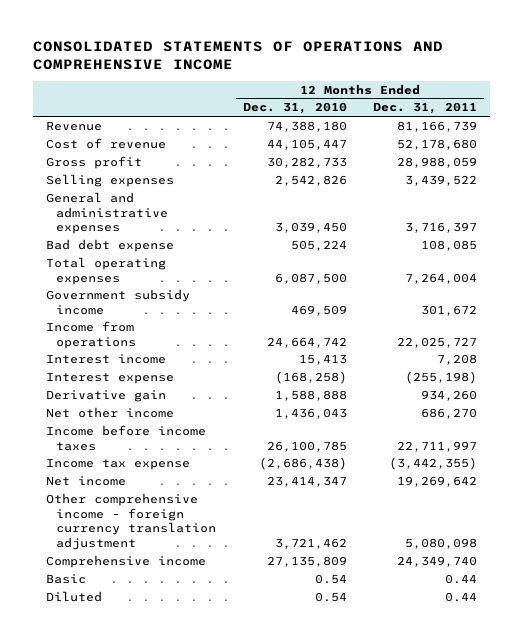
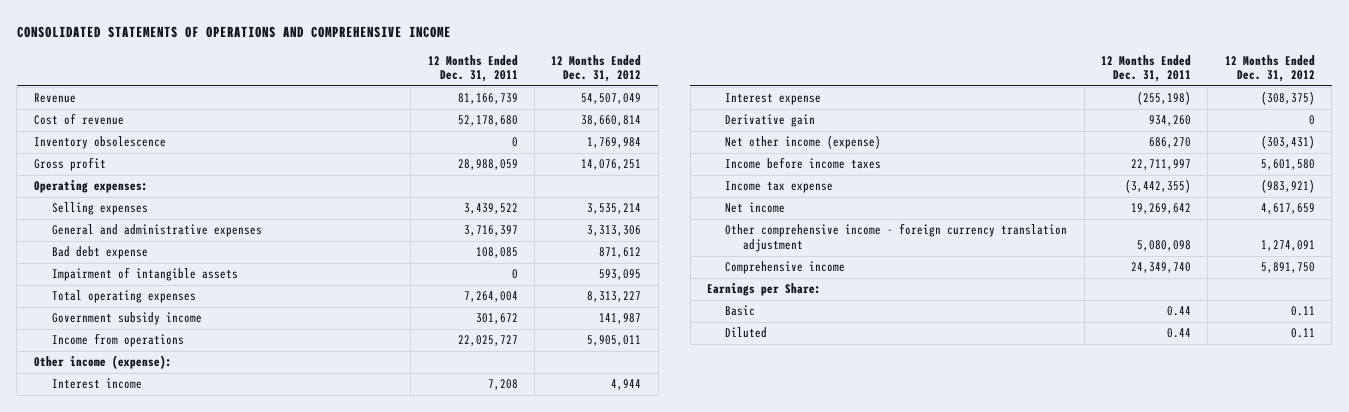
[242,102,347,115] Dec. 31, 2010 -> none
none -> [551,54,642,83] 12 Months Ended Dec. 31, 2012
none -> [33,136,166,150] Inventory obsolescence
none -> [33,180,148,194] Operating expenses:
none -> [51,267,238,282] Impairment of intangible assets
none -> [33,355,172,370] Other income (expense):
[45,406,174,418] Net other income -> [725,135,882,150] Net other income (expense)
none -> [707,283,822,297] Earnings per Share:

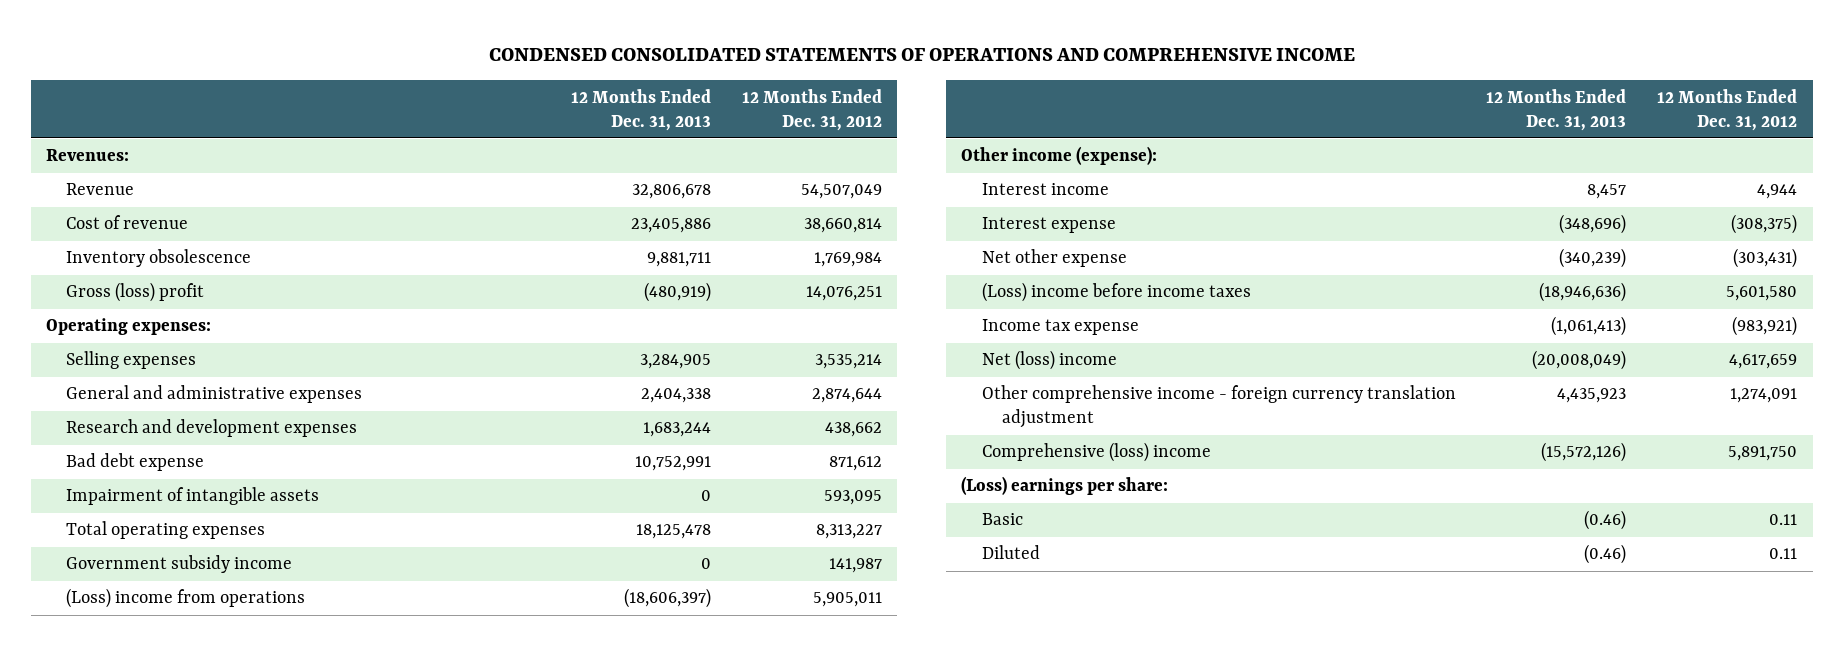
[16,25,451,38] CONSOLIDATED STATEMENTS OF OPERATIONS AND COMPREHENSIVE INCOME -> [488,47,1355,61] CONDENSED CONSOLIDATED STATEMENTS OF OPERATIONS AND COMPREHENSIVE INCOME
[427,54,518,83] 12 Months Ended Dec. 31, 2011 -> none
none -> [571,88,712,131] 12 Months Ended Dec. 31, 2013
none -> [46,149,130,162] Revenues:
[33,157,106,172] Gross profit -> [66,282,205,303] Gross (loss) profit
[587,225,642,237] 3,313,306 -> [811,388,882,404] 2,874,644
none -> [66,419,358,438] Research and development expenses
[51,333,184,348] Income from operations -> [66,588,306,609] (Loss) income from operations
[725,114,816,128] Derivative gain -> none
[725,135,882,150] Net other income (expense) -> [981,249,1127,268] Net other expense
[725,157,882,170] Income before income taxes -> [981,282,1251,303] (Loss) income before income taxes
[725,202,786,214] Net income -> [981,350,1117,371] Net (loss) income
[725,261,846,275] Comprehensive income -> [981,442,1211,463] Comprehensive (loss) income
[707,283,822,297] Earnings per Share: -> [961,476,1169,496] (Loss) earnings per share:

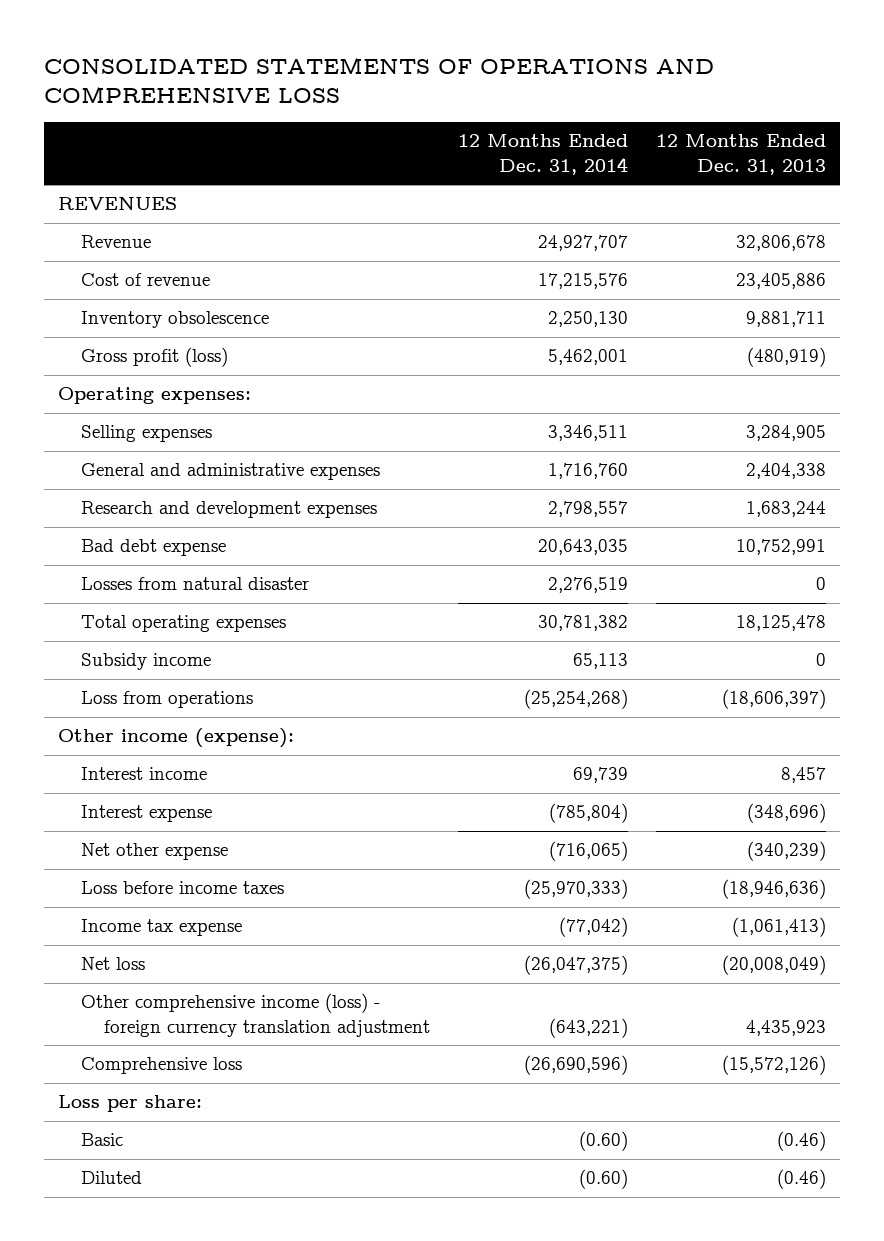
[488,47,1355,61] CONDENSED CONSOLIDATED STATEMENTS OF OPERATIONS AND COMPREHENSIVE INCOME -> [44,56,715,104] CONSOLIDATED STATEMENTS OF OPERATIONS AND COMPREHENSIVE LOSS
[741,88,882,131] 12 Months Ended Dec. 31, 2012 -> none
none -> [458,134,629,175] 12 Months Ended Dec. 31, 2014
[46,149,130,162] Revenues: -> [58,197,178,211] REVENUES
[66,282,205,303] Gross (loss) profit -> [81,347,229,368] Gross profit (loss)
[66,487,320,506] Impairment of intangible assets -> none
none -> [81,577,310,591] Losses from natural disaster
[66,555,293,574] Government subsidy income -> [81,653,212,671] Subsidy income
[66,588,306,609] (Loss) income from operations -> [81,691,254,709] Loss from operations
[981,282,1251,303] (Loss) income before income taxes -> [81,881,285,895] Loss before income taxes
[981,350,1117,371] Net (loss) income -> [81,957,146,971] Net loss
[981,385,1456,429] Other comprehensive income - foreign currency translation adjustment -> [81,993,431,1037] Other comprehensive income (loss) - foreign currency translation adjustment
[981,442,1211,463] Comprehensive (loss) income -> [81,1057,243,1075] Comprehensive loss
[961,476,1169,496] (Loss) earnings per share: -> [58,1095,203,1113] Loss per share:

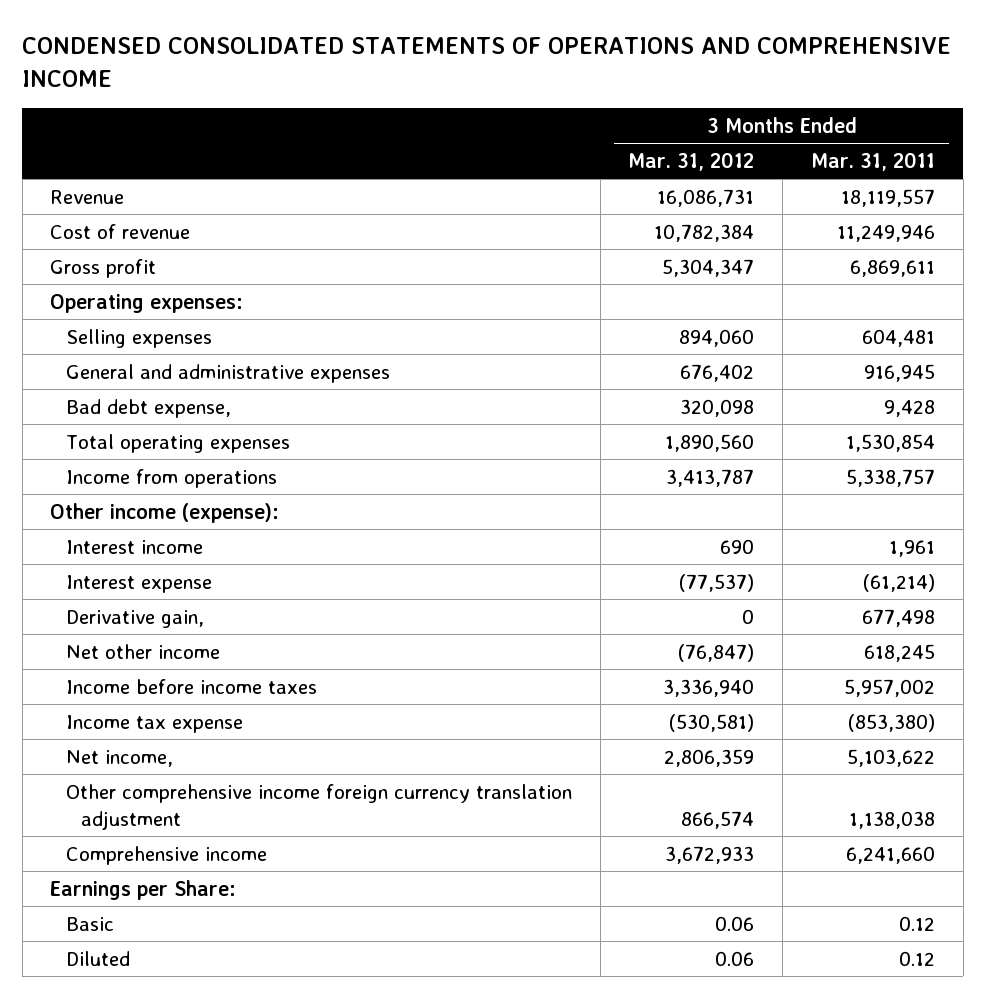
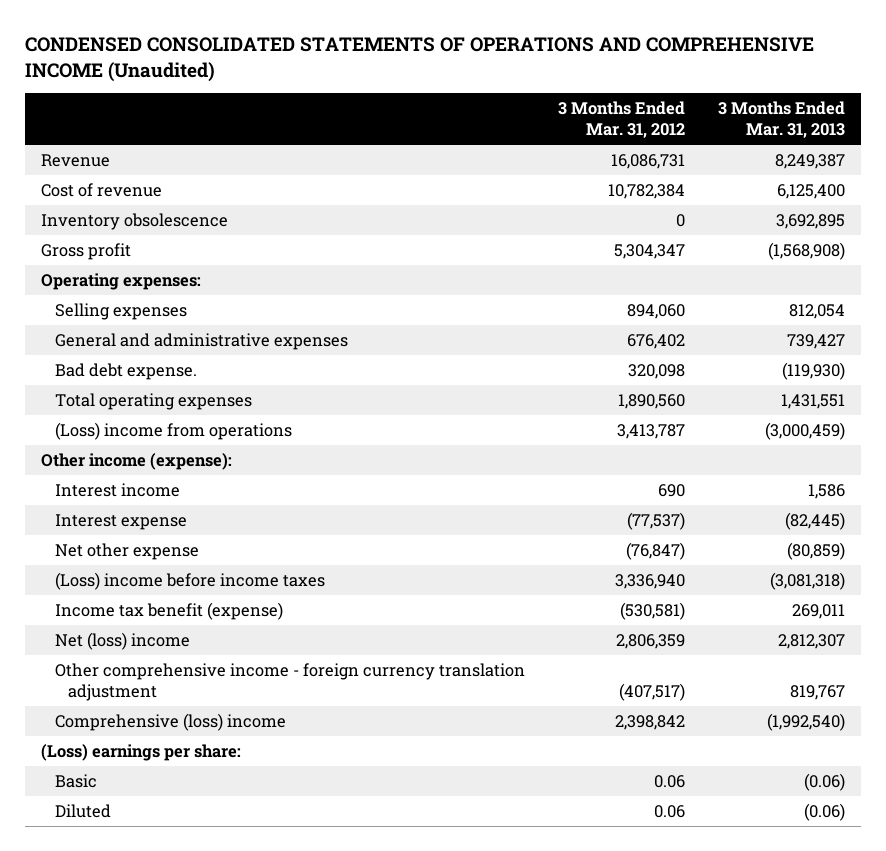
[22,37,952,87] CONDENSED CONSOLIDATED STATEMENTS OF OPERATIONS AND COMPREHENSIVE INCOME -> [24,36,814,82] CONDENSED CONSOLIDATED STATEMENTS OF OPERATIONS AND COMPREHENSIVE INCOME (Unaudited)
[810,151,935,171] Mar. 31, 2011 -> none
none -> [717,101,845,139] 3 Months Ended Mar. 31, 2013
none -> [41,213,229,231] Inventory obsolescence
[65,398,231,418] Bad debt expense, -> [54,363,197,381] Bad debt expense.
[65,468,277,488] Income from operations -> [54,422,292,441] (Loss) income from operations
[65,609,204,628] Derivative gain, -> none
[65,643,220,659] Net other income -> [54,543,199,561] Net other expense
[65,678,317,694] Income before income taxes -> [54,572,325,591] (Loss) income before income taxes
[65,714,243,733] Income tax expense -> [54,602,283,621] Income tax benefit (expense)
[65,749,173,767] Net income, -> [54,632,190,651] Net (loss) income
[65,783,572,830] Other comprehensive income foreign currency translation adjustment -> [54,663,525,702] Other comprehensive income - foreign currency translation adjustment
[681,810,755,829] 866,574 -> [618,683,685,702] (407,517)
[65,845,267,865] Comprehensive income -> [54,713,286,732] Comprehensive (loss) income
[665,845,755,864] 3,672,933 -> [614,715,685,731] 2,398,842
[50,879,237,900] Earnings per Share: -> [41,744,242,762] (Loss) earnings per share:

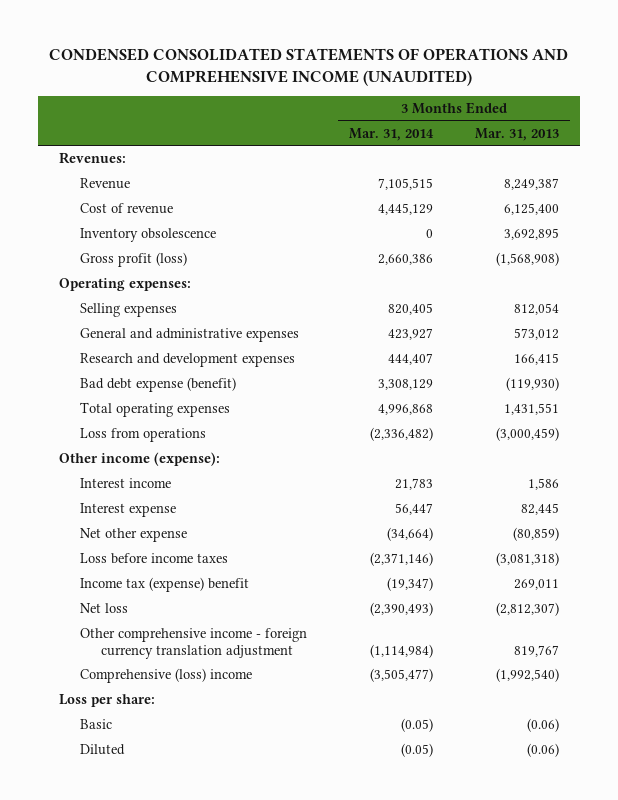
[24,36,814,82] CONDENSED CONSOLIDATED STATEMENTS OF OPERATIONS AND COMPREHENSIVE INCOME (Unaudited) -> [48,47,568,86] CONDENSED CONSOLIDATED STATEMENTS OF OPERATIONS AND COMPREHENSIVE INCOME (UNAUDITED)
[557,101,685,139] 3 Months Ended Mar. 31, 2012 -> none
none -> [348,127,434,141] Mar. 31, 2014
none -> [58,151,126,164] Revenues:
[41,243,132,261] Gross profit -> [79,251,187,267] Gross profit (loss)
[786,334,845,350] 739,427 -> [514,327,560,340] 573,012
none -> [79,352,295,367] Research and development expenses
[54,363,197,381] Bad debt expense. -> [79,376,236,392] Bad debt expense (benefit)
[54,422,292,441] (Loss) income from operations -> [79,427,206,442] Loss from operations
[784,512,845,531] (82,445) -> [521,502,560,515] 82,445
[54,572,325,591] (Loss) income before income taxes -> [79,552,228,564] Loss before income taxes
[54,602,283,621] Income tax benefit (expense) -> [79,576,249,592] Income tax (expense) benefit
[54,632,190,651] Net (loss) income -> [79,602,128,613] Net loss
[777,634,845,650] 2,812,307 -> [496,601,560,616] (2,812,307)
[41,744,242,762] (Loss) earnings per share: -> [58,693,155,707] Loss per share:

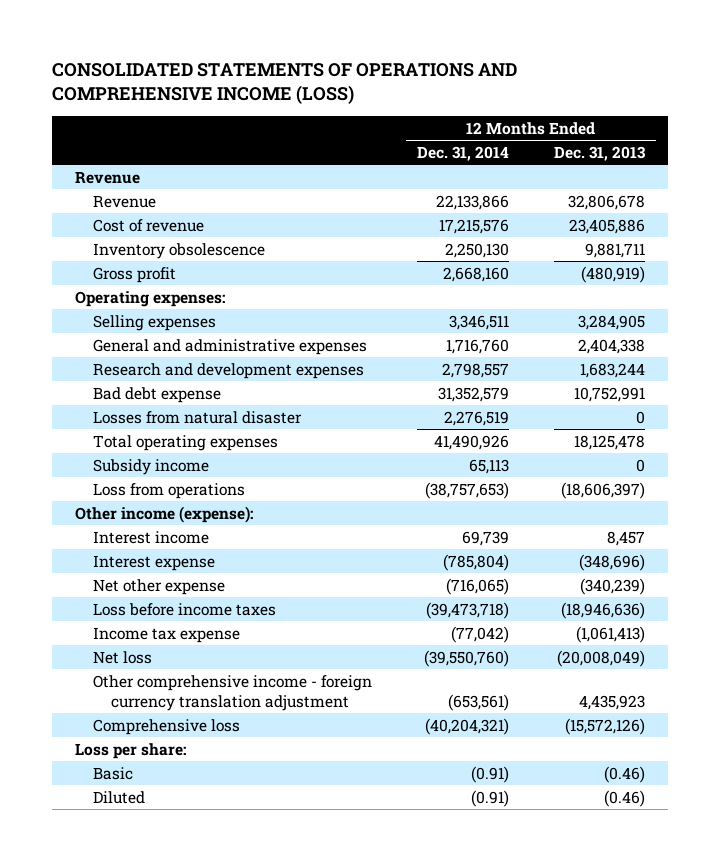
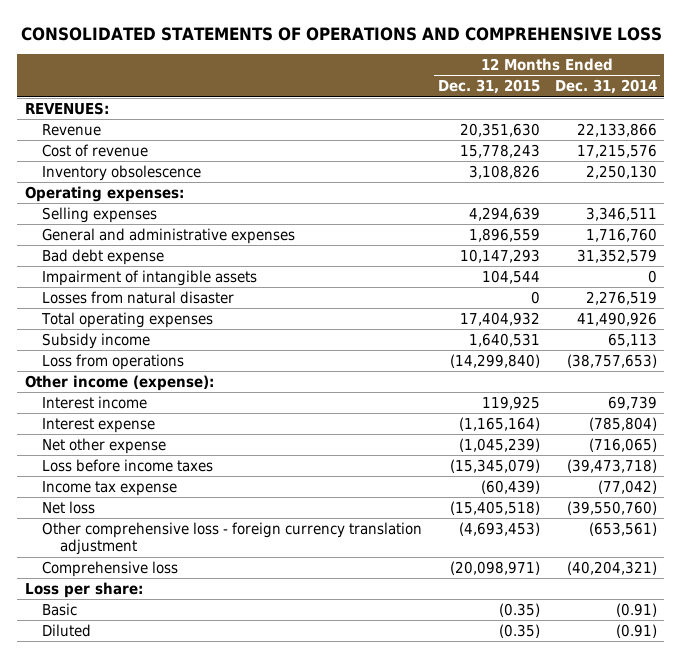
[52,63,518,105] CONSOLIDATED STATEMENTS OF OPERATIONS AND COMPREHENSIVE INCOME (LOSS) -> [20,26,662,41] CONSOLIDATED STATEMENTS OF OPERATIONS AND COMPREHENSIVE LOSS
[554,145,647,161] Dec. 31, 2013 -> none
none -> [437,79,540,95] Dec. 31, 2015
[74,170,140,184] Revenue -> [24,101,109,115] REVENUES:
[93,266,177,283] Gross profit -> none
[93,362,365,379] Research and development expenses -> none
none -> [42,269,258,286] Impairment of intangible assets
[93,674,373,711] Other comprehensive income - foreign currency translation adjustment -> [42,521,423,556] Other comprehensive loss - foreign currency translation adjustment

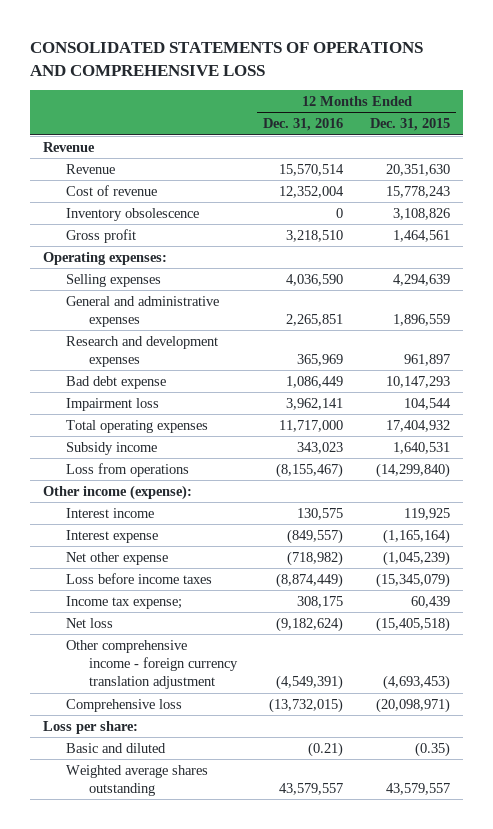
[554,79,657,95] Dec. 31, 2014 -> none
none -> [263,118,344,132] Dec. 31, 2016
[24,101,109,115] REVENUES: -> [43,141,96,152] Revenue
none -> [66,228,137,243] Gross profit
none -> [66,335,219,368] Research and development expenses
[42,290,235,304] Losses from natural disaster -> none
[42,269,258,286] Impairment of intangible assets -> [66,397,160,411] Impairment loss
[42,480,178,496] Income tax expense -> [66,595,183,609] Income tax expense;
[480,479,540,494] (60,439) -> [410,595,450,608] 60,439
[42,521,423,556] Other comprehensive loss - foreign currency translation adjustment -> [66,639,239,690] Other comprehensive income - foreign currency translation adjustment
[42,602,78,616] Basic -> none
[42,623,92,637] Diluted -> none
none -> [66,742,167,753] Basic and diluted
none -> [66,764,209,797] Weighted average shares outstanding

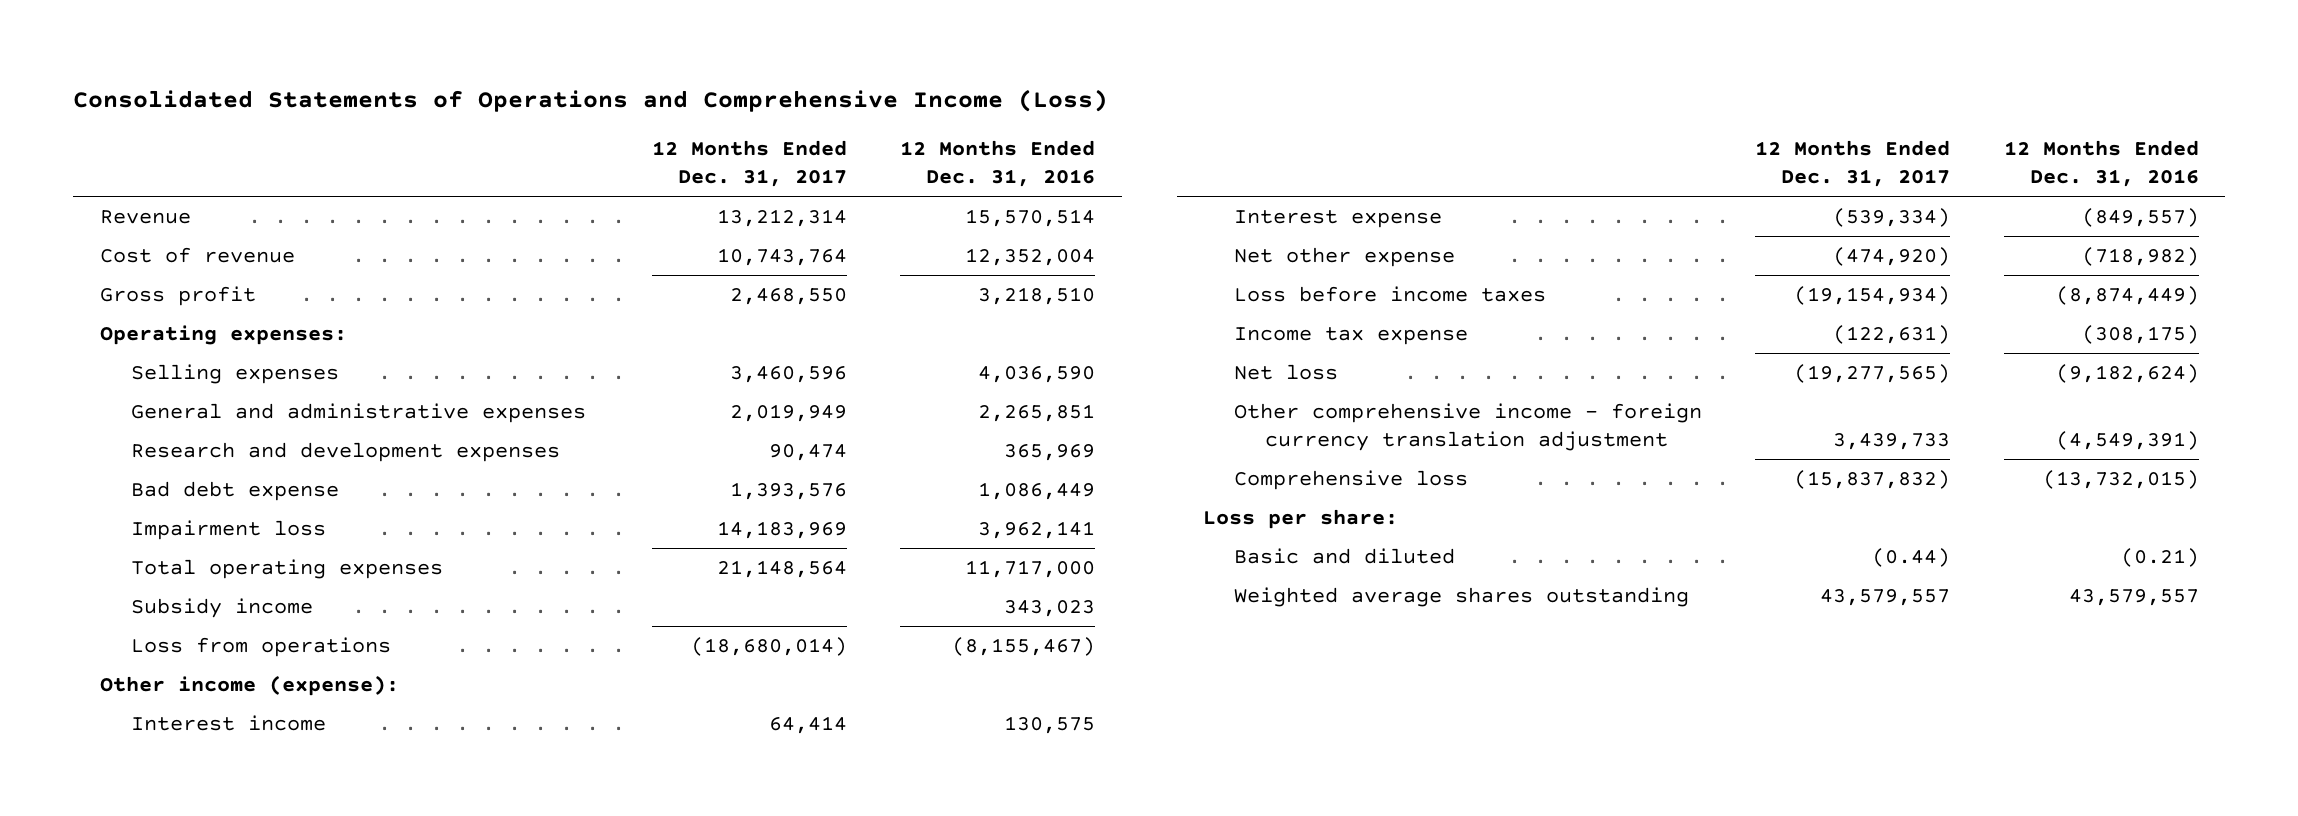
[30,41,424,76] CONSOLIDATED STATEMENTS OF OPERATIONS AND COMPREHENSIVE LOSS -> [73,89,1109,113] Consolidated Statements of Operations and Comprehensive Income (Loss)
[369,118,450,132] Dec. 31, 2015 -> none
none -> [651,140,847,188] 12 Months Ended Dec. 31, 2017
[43,141,96,152] Revenue -> none
[66,207,200,221] Inventory obsolescence -> none
[66,595,183,609] Income tax expense; -> [1234,326,1469,345] Income tax expense
[297,595,344,608] 308,175 -> [2081,324,2199,344] (308,175)

